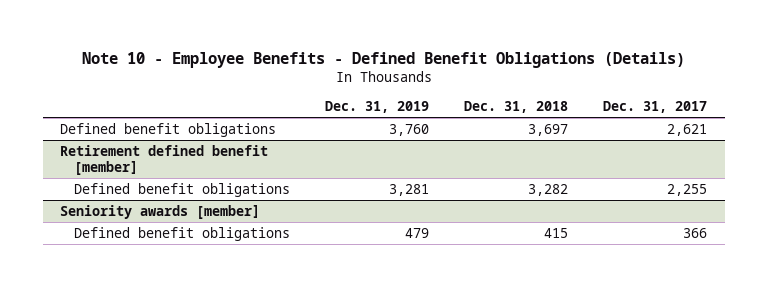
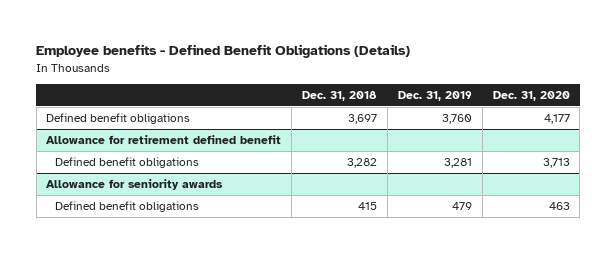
[81,51,685,68] Note 10 - Employee Benefits - Defined Benefit Obligations (Details) -> [36,44,411,59] Employee benefits - Defined Benefit Obligations (Details)
[603,101,708,114] Dec. 31, 2017 -> none
none -> [492,90,570,101] Dec. 31, 2020
[60,144,269,175] Retirement defined benefit [member] -> [46,135,282,145] Allowance for retirement defined benefit
[60,204,261,219] Seniority awards [member] -> [46,179,224,191] Allowance for seniority awards

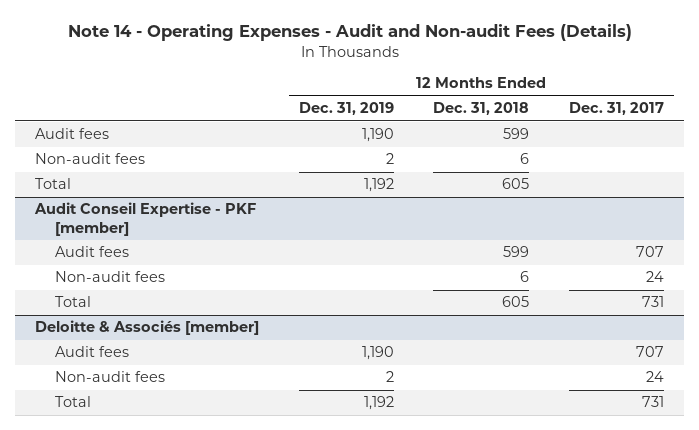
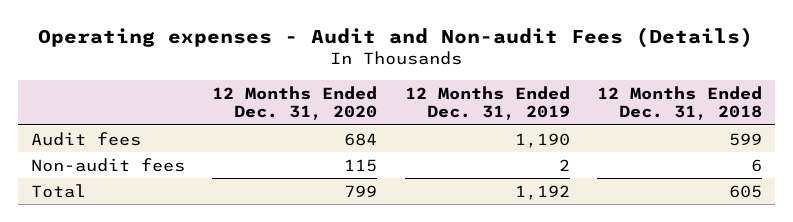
[67,24,632,42] Note 14 - Operating Expenses - Audit and Non-audit Fees (Details) -> [38,26,754,48] Operating expenses - Audit and Non-audit Fees (Details)
[569,102,665,116] Dec. 31, 2017 -> none
none -> [212,85,378,121] 12 Months Ended Dec. 31, 2020
[34,202,257,236] Audit Conseil Expertise - PKF [member] -> none
[54,246,129,258] Audit fees -> none
[54,271,165,283] Non-audit fees -> none
[54,296,91,308] Total -> none
[35,320,260,336] Deloitte & Associés [member] -> none
[54,346,129,358] Audit fees -> none
[54,371,165,383] Non-audit fees -> none
[54,396,91,408] Total -> none

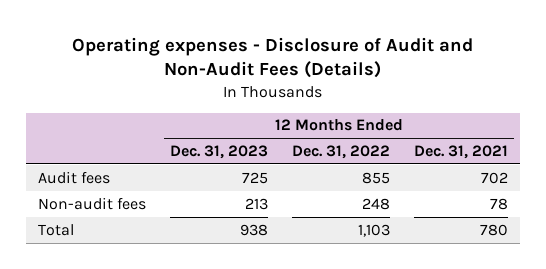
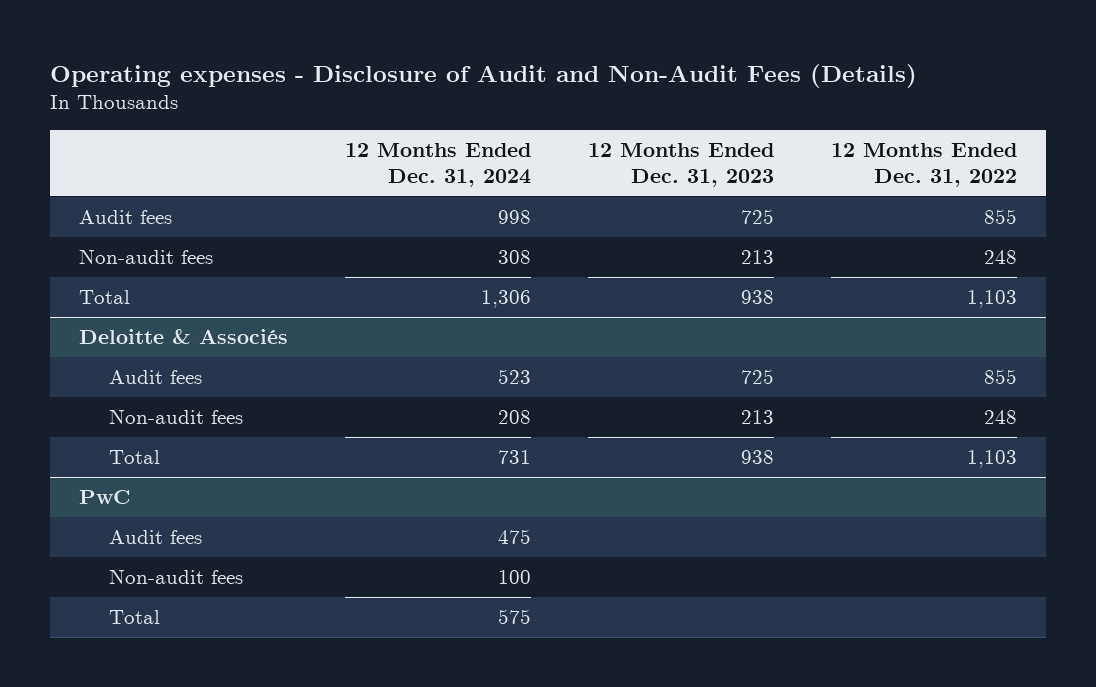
[414,145,509,160] Dec. 31, 2021 -> none
none -> [344,142,531,187] 12 Months Ended Dec. 31, 2024
none -> [78,329,288,345] Deloitte & Associés
none -> [109,370,203,385] Audit fees
none -> [109,409,244,425] Non-audit fees
none -> [109,450,161,465] Total
none -> [78,490,130,505] PwC
none -> [109,530,203,545] Audit fees
none -> [109,569,244,585] Non-audit fees
none -> [109,610,161,625] Total

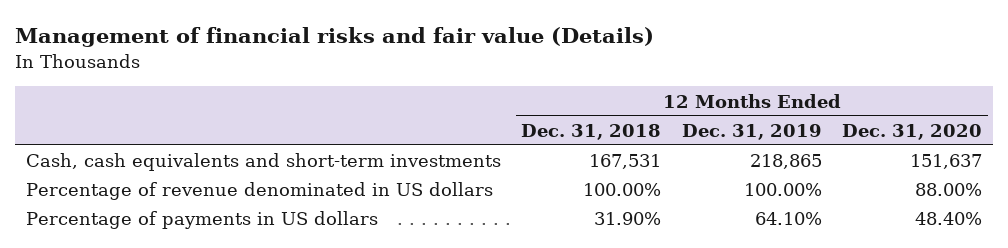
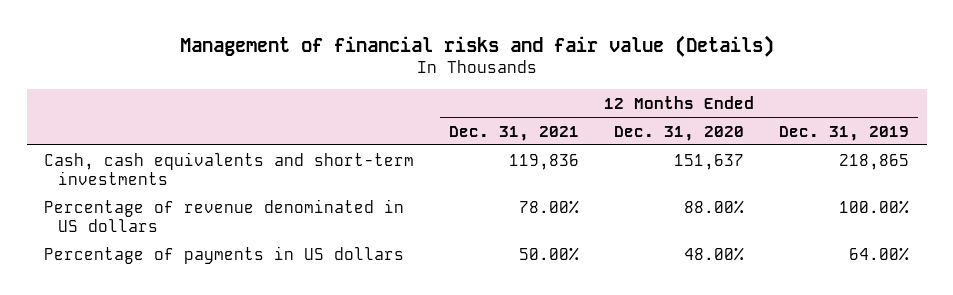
[521,123,662,140] Dec. 31, 2018 -> none
none -> [449,125,580,141] Dec. 31, 2021
[754,212,822,226] 64.10% -> [849,246,910,261] 64.00%
[915,212,983,226] 48.40% -> [684,246,745,261] 48.00%

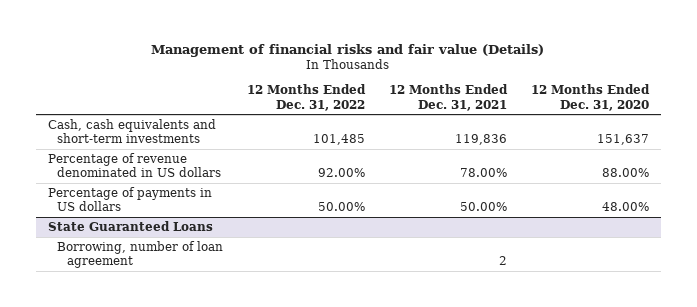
[779,125,910,141] Dec. 31, 2019 -> none
none -> [247,84,367,111] 12 Months Ended Dec. 31, 2022
none -> [47,220,213,231] State Guaranteed Loans
none -> [57,240,224,269] Borrowing, number of loan agreement

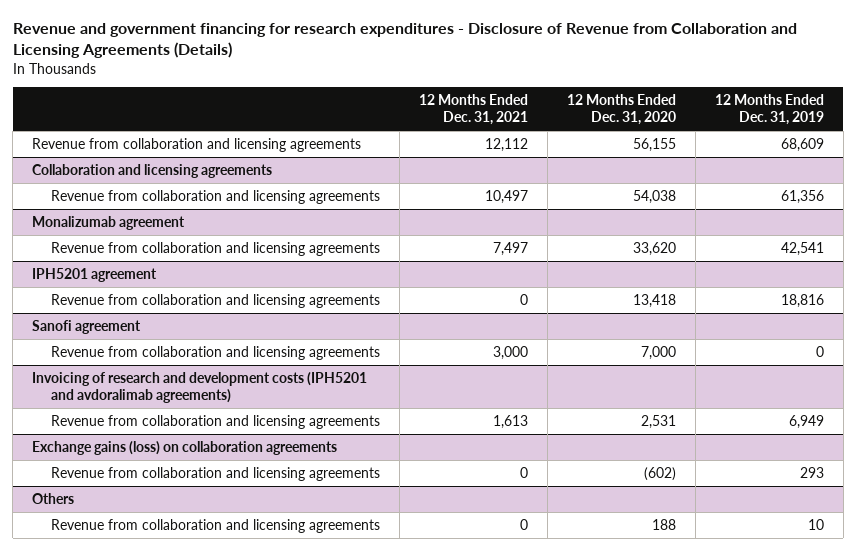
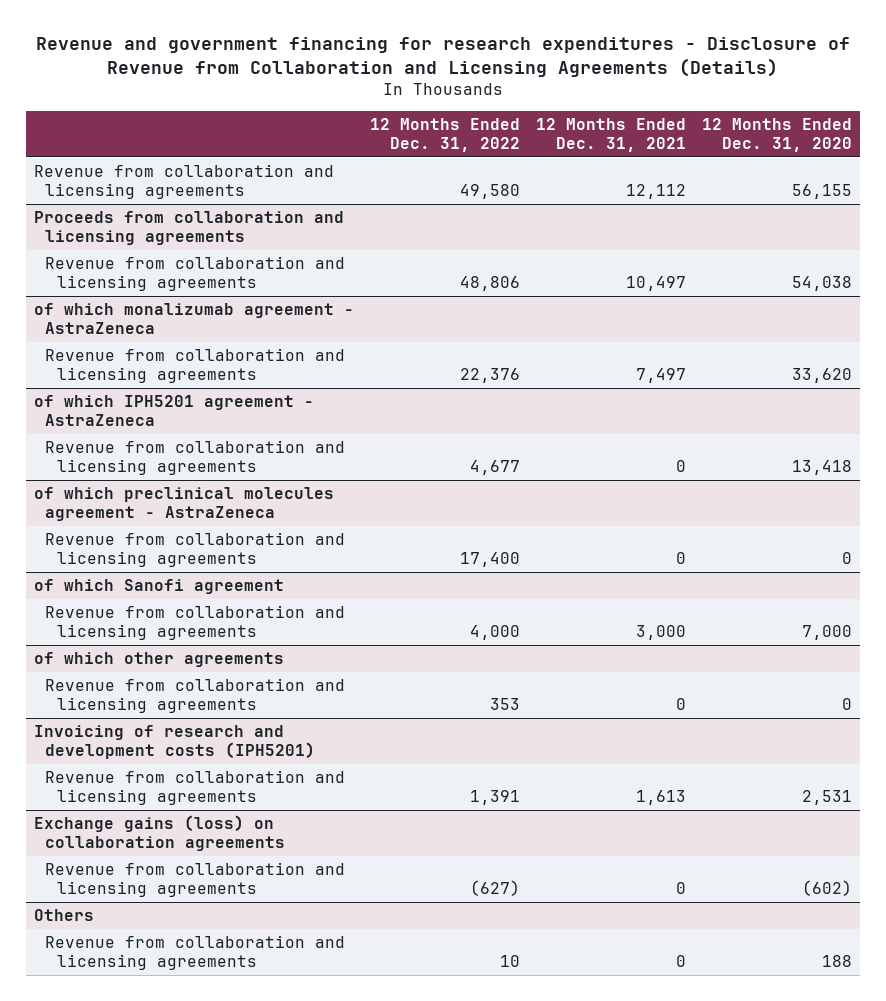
[714,94,824,126] 12 Months Ended Dec. 31, 2019 -> none
none -> [369,117,520,152] 12 Months Ended Dec. 31, 2022
[32,163,273,178] Collaboration and licensing agreements -> [33,211,344,246] Proceeds from collaboration and licensing agreements
[32,215,186,230] Monalizumab agreement -> [33,303,354,335] of which monalizumab agreement - AstraZeneca
[32,267,158,282] IPH5201 agreement -> [33,395,314,427] of which IPH5201 agreement - AstraZeneca
none -> [33,487,334,522] of which preclinical molecules agreement - AstraZeneca
none -> [45,532,346,568] Revenue from collaboration and licensing agreements
[32,319,142,334] Sanofi agreement -> [33,579,284,595] of which Sanofi agreement
none -> [33,652,284,668] of which other agreements
none -> [45,678,346,714] Revenue from collaboration and licensing agreements
[32,371,368,403] Invoicing of research and development costs (IPH5201 and avdoralimab agreements) -> [33,725,316,760] Invoicing of research and development costs (IPH5201)

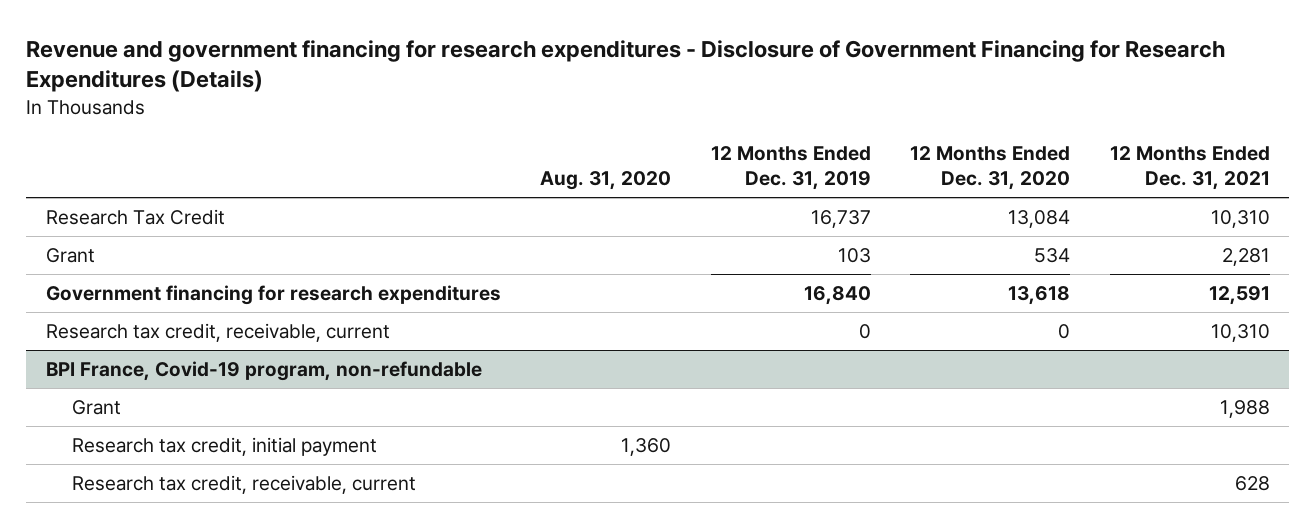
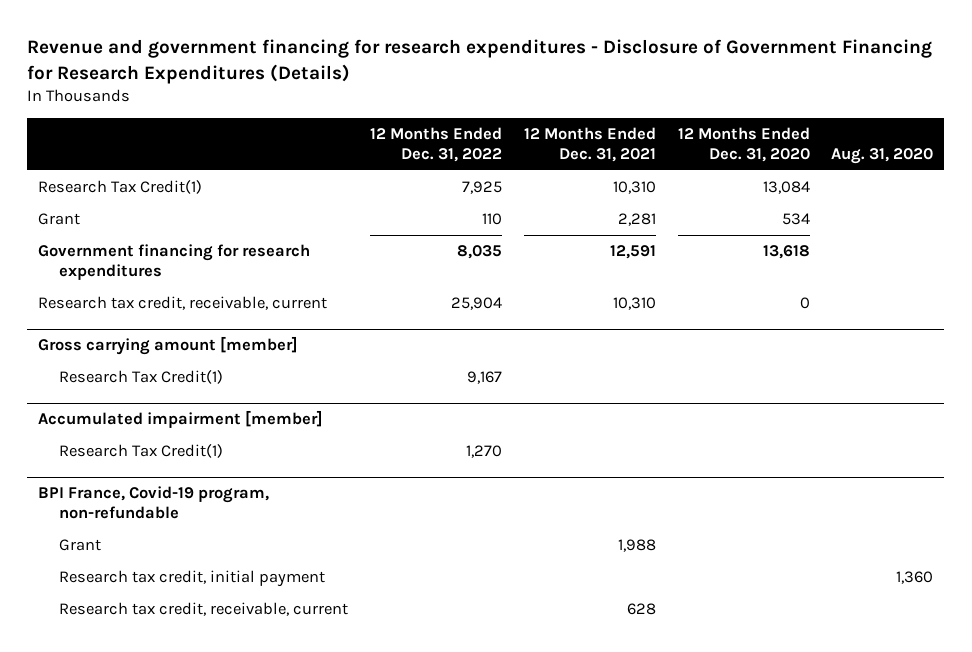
[710,145,871,191] 12 Months Ended Dec. 31, 2019 -> none
none -> [369,127,502,163] 12 Months Ended Dec. 31, 2022
[45,209,225,226] Research Tax Credit -> [38,180,203,195] Research Tax Credit(1)
none -> [38,336,299,356] Gross carrying amount [member]
none -> [58,370,223,385] Research Tax Credit(1)
none -> [38,410,324,429] Accumulated impairment [member]
none -> [58,444,223,459] Research Tax Credit(1)

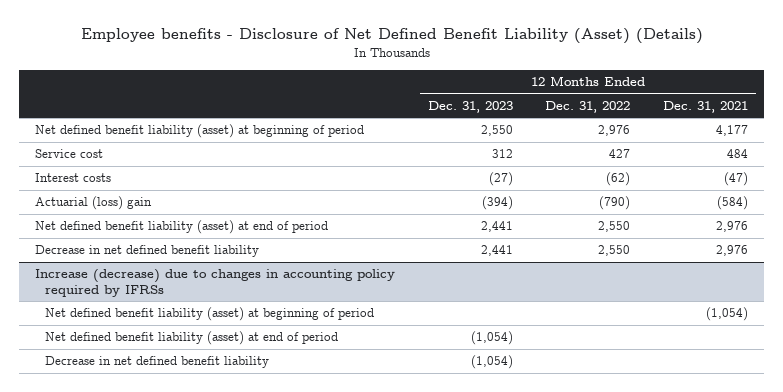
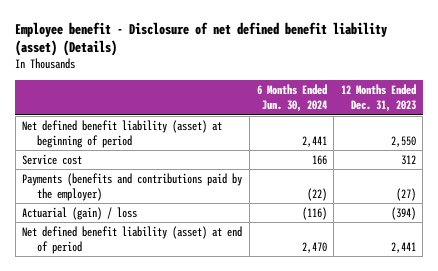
[80,28,703,45] Employee benefits - Disclosure of Net Defined Benefit Liability (Asset) (Details) -> [15,21,388,57] Employee benefit - Disclosure of net defined benefit liability (asset) (Details)
[545,100,631,113] Dec. 31, 2022 -> none
[662,100,748,113] Dec. 31, 2021 -> none
none -> [256,84,327,113] 6 Months Ended Jun. 30, 2024
[35,173,112,183] Interest costs -> none
none -> [22,172,243,201] Payments (benefits and contributions paid by the employer)
[35,196,153,211] Actuarial (loss) gain -> [22,206,138,220] Actuarial (gain) / loss
[35,245,260,258] Decrease in net defined benefit liability -> none
[35,269,396,297] Increase (decrease) due to changes in accounting policy required by IFRSs -> none
[44,307,374,322] Net defined benefit liability (asset) at beginning of period -> none
[44,331,338,346] Net defined benefit liability (asset) at end of period -> none
[44,356,269,369] Decrease in net defined benefit liability -> none

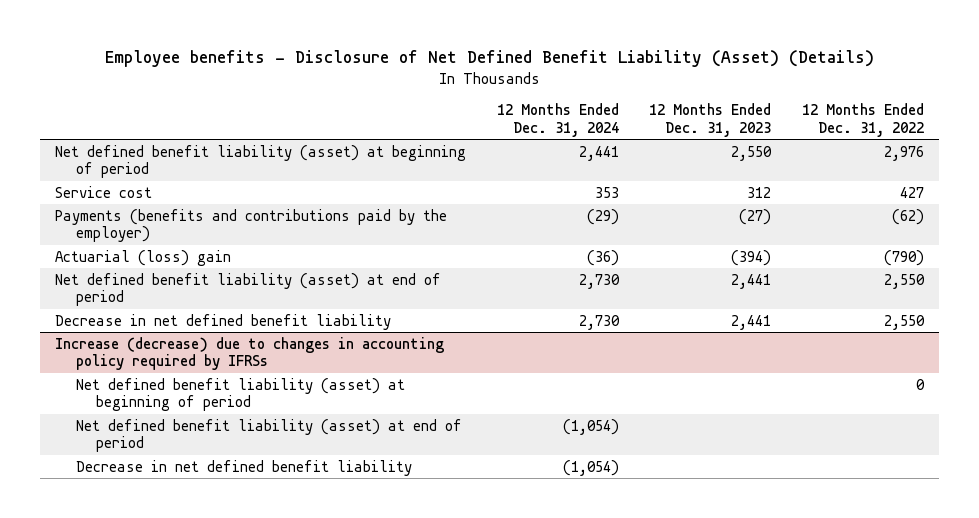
[15,21,388,57] Employee benefit - Disclosure of net defined benefit liability (asset) (Details) -> [104,50,874,68] Employee benefits - Disclosure of Net Defined Benefit Liability (Asset) (Details)
[256,84,327,113] 6 Months Ended Jun. 30, 2024 -> none
none -> [496,103,619,138] 12 Months Ended Dec. 31, 2024
none -> [802,103,925,138] 12 Months Ended Dec. 31, 2022
[22,206,138,220] Actuarial (gain) / loss -> [55,249,232,266] Actuarial (loss) gain
none -> [55,313,392,330] Decrease in net defined benefit liability
none -> [55,336,445,371] Increase (decrease) due to changes in accounting policy required by IFRSs
none -> [75,377,405,412] Net defined benefit liability (asset) at beginning of period
none -> [75,418,462,453] Net defined benefit liability (asset) at end of period
none -> [75,459,412,476] Decrease in net defined benefit liability

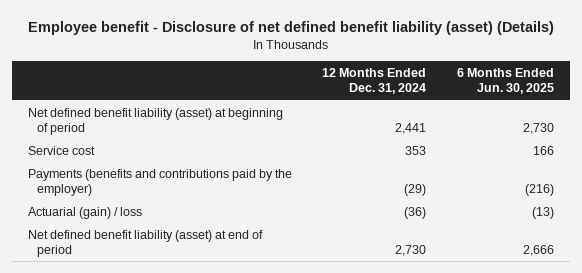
[104,50,874,68] Employee benefits - Disclosure of Net Defined Benefit Liability (Asset) (Details) -> [27,20,554,35] Employee benefit - Disclosure of net defined benefit liability (asset) (Details)
[649,103,772,138] 12 Months Ended Dec. 31, 2023 -> none
[802,103,925,138] 12 Months Ended Dec. 31, 2022 -> none
none -> [457,68,555,95] 6 Months Ended Jun. 30, 2025
[55,249,232,266] Actuarial (loss) gain -> [27,207,142,220] Actuarial (gain) / loss
[55,313,392,330] Decrease in net defined benefit liability -> none
[55,336,445,371] Increase (decrease) due to changes in accounting policy required by IFRSs -> none
[75,377,405,412] Net defined benefit liability (asset) at beginning of period -> none
[75,418,462,453] Net defined benefit liability (asset) at end of period -> none
[75,459,412,476] Decrease in net defined benefit liability -> none

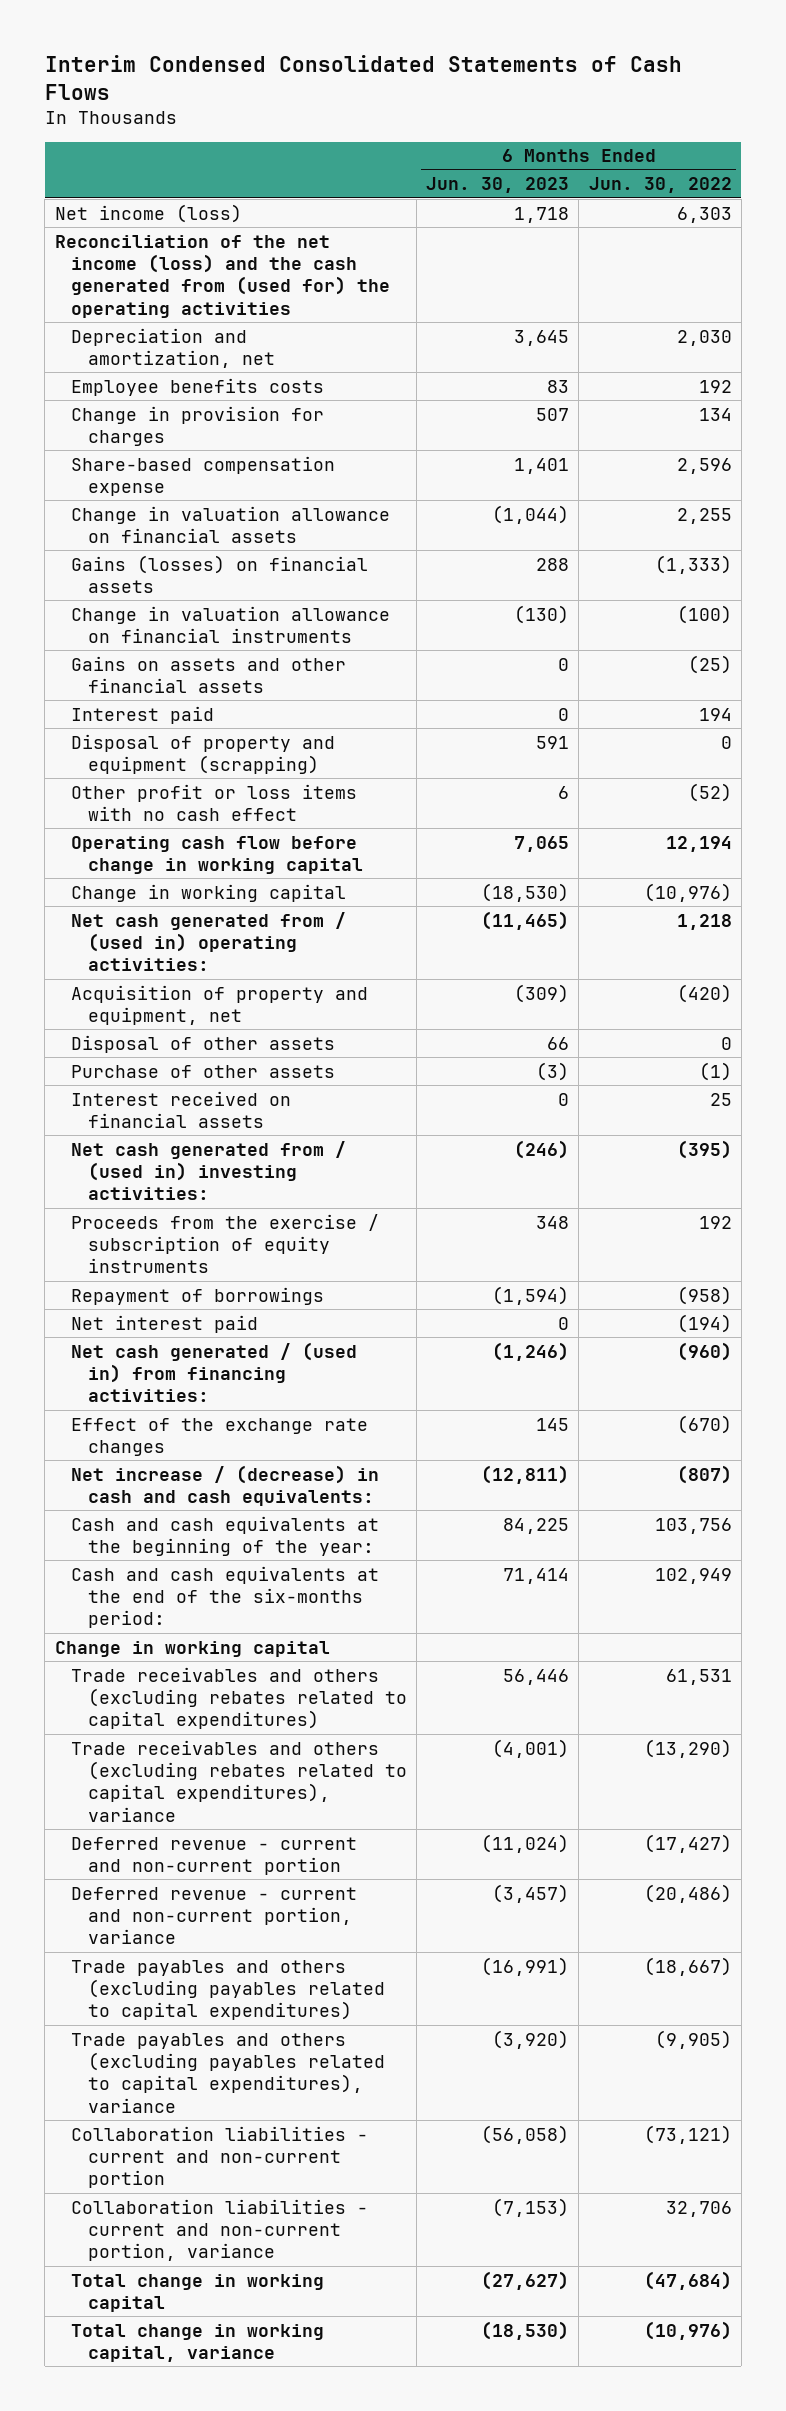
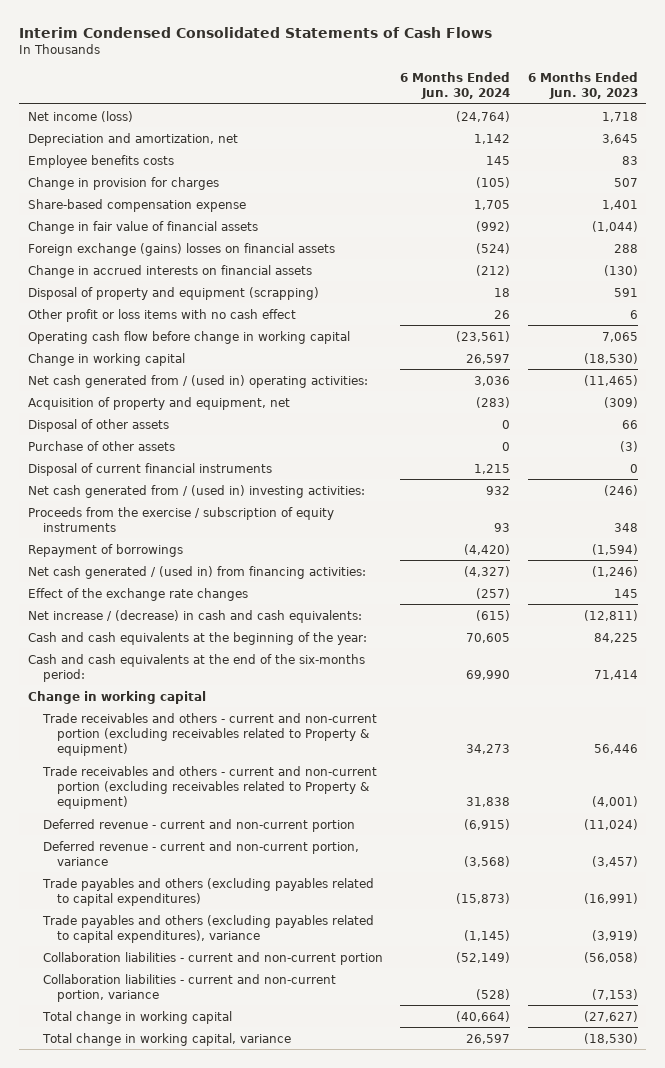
[588,177,732,194] Jun. 30, 2022 -> none
none -> [400,71,511,99] 6 Months Ended Jun. 30, 2024
[54,234,391,318] Reconciliation of the net income (loss) and the cash generated from (used for) the operating activities -> none
[71,605,391,643] Change in valuation allowance on financial instruments -> none
[71,655,347,693] Gains on assets and other financial assets -> none
[71,705,215,724] Interest paid -> none
[71,505,391,543] Change in valuation allowance on financial assets -> [27,220,258,234] Change in fair value of financial assets
[71,554,369,593] Gains (losses) on financial assets -> [27,242,335,256] Foreign exchange (gains) losses on financial assets
none -> [27,264,312,278] Change in accrued interests on financial assets
[71,1090,292,1128] Interest received on financial assets -> none
none -> [27,462,272,476] Disposal of current financial instruments
[71,1314,259,1333] Net interest paid -> none
[71,1666,407,1730] Trade receivables and others (excluding rebates related to capital expenditures) -> [41,712,377,756] Trade receivables and others - current and non-current portion (excluding receivables related to Property & equipment)
[71,1739,407,1822] Trade receivables and others (excluding rebates related to capital expenditures), variance -> [41,765,377,809] Trade receivables and others - current and non-current portion (excluding receivables related to Property & equipment)
[492,2029,570,2049] (3,920) -> [591,929,638,941] (3,919)

